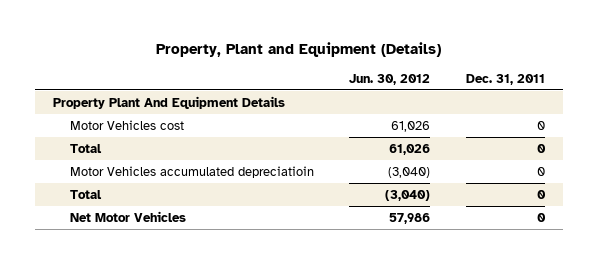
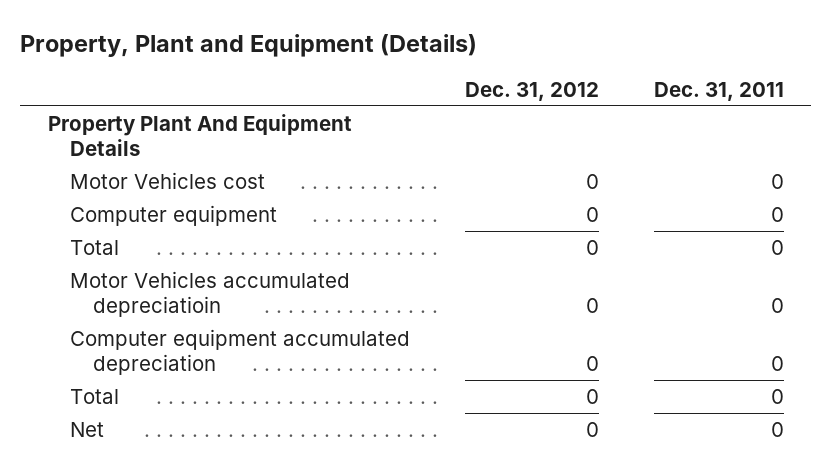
[349,73,431,85] Jun. 30, 2012 -> none
none -> [464,81,599,101] Dec. 31, 2012
none -> [70,204,278,226] Computer equipment
none -> [70,328,411,376] Computer equipment accumulated depreciation
[69,210,186,222] Net Motor Vehicles -> [70,421,105,437] Net

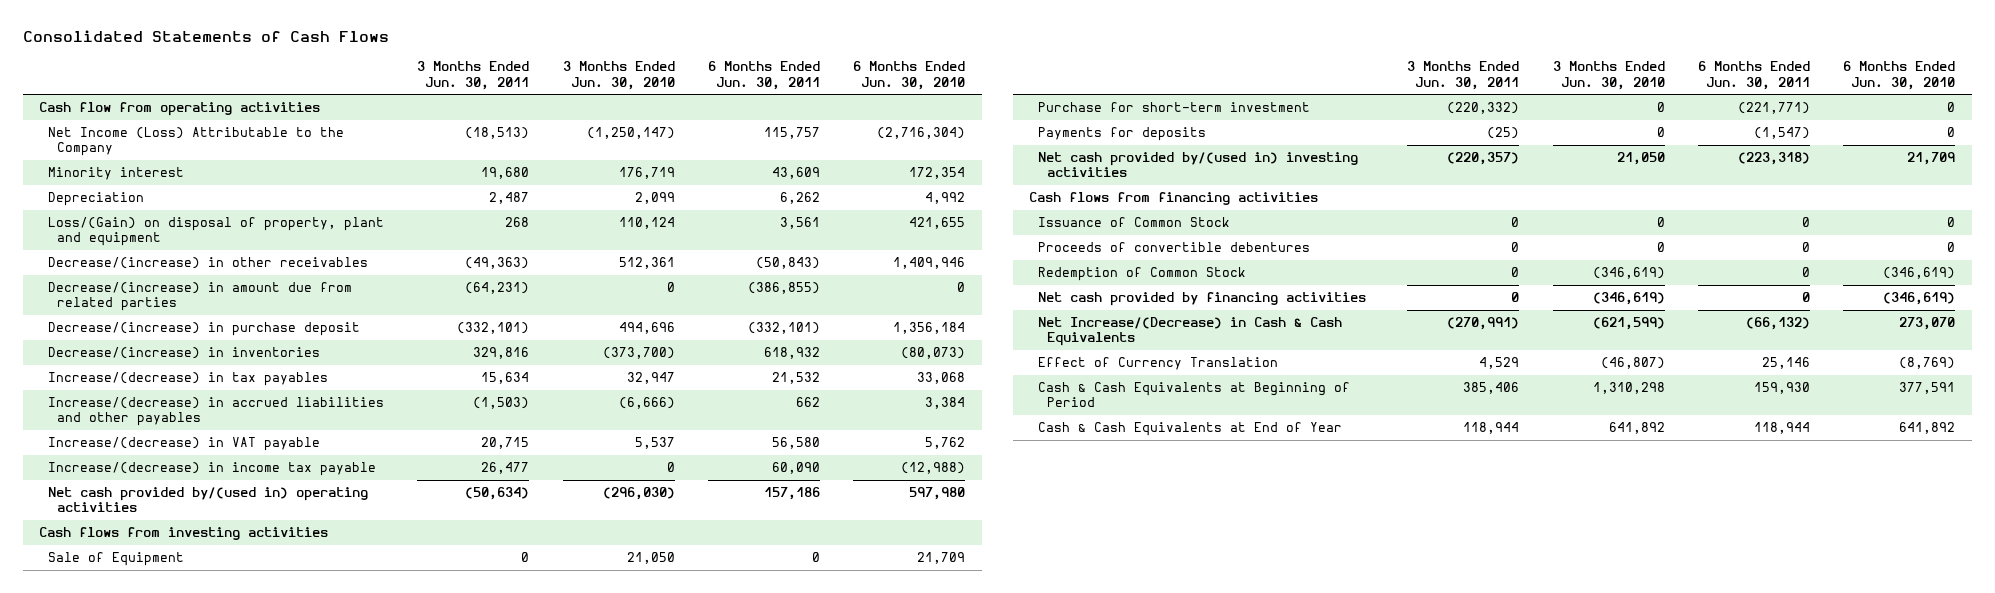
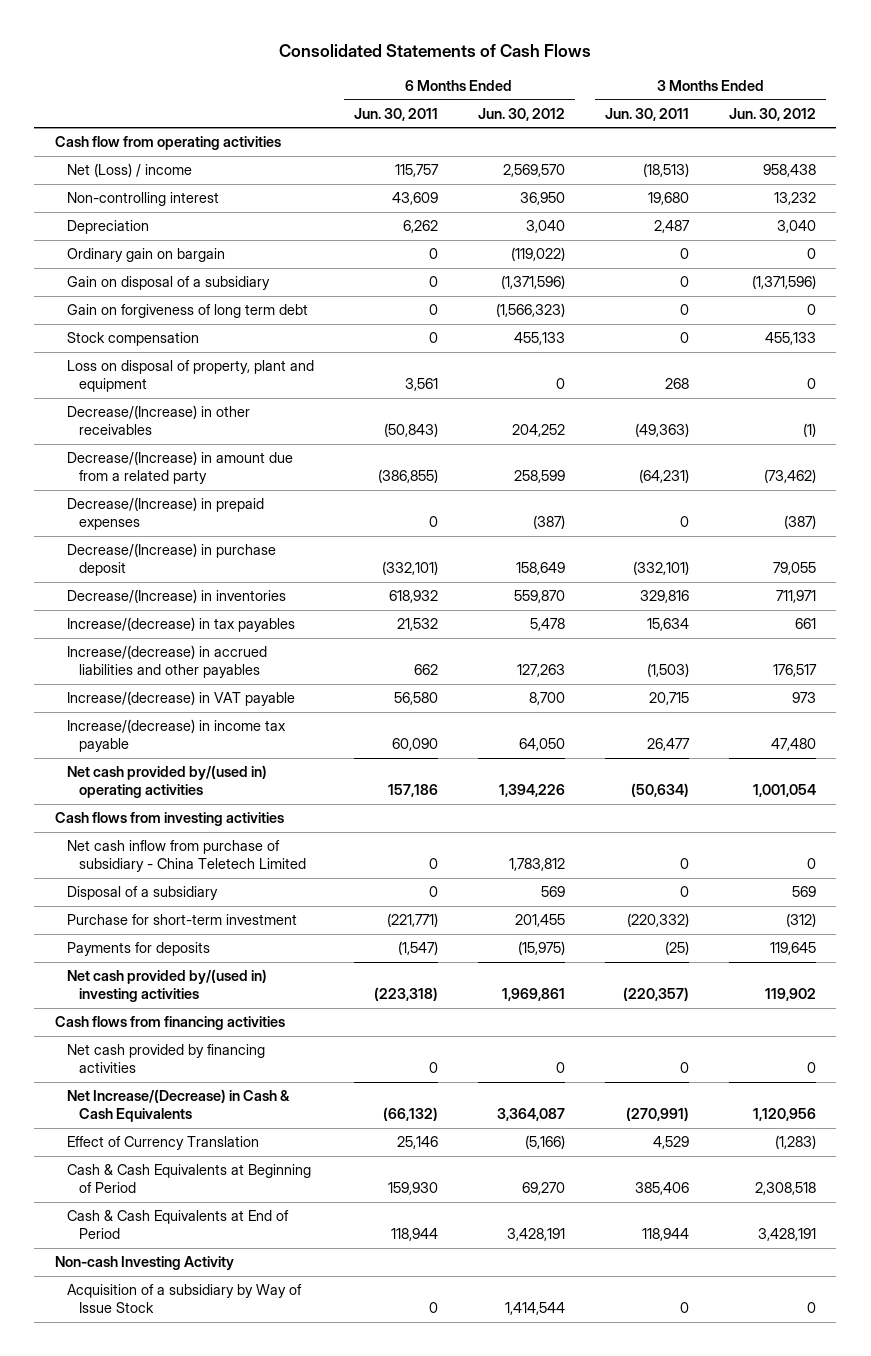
[562,61,675,90] 3 Months Ended Jun. 30, 2010 -> none
[853,61,966,90] 6 Months Ended Jun. 30, 2010 -> none
none -> [477,107,565,121] Jun. 30, 2012
none -> [729,107,817,121] Jun. 30, 2012
[48,127,345,157] Net Income (Loss) Attributable to the Company -> [66,163,192,178] Net (Loss) / income
[48,167,185,181] Minority interest -> [66,192,219,207] Non-controlling interest
none -> [66,248,225,263] Ordinary gain on bargain
none -> [66,276,270,291] Gain on disposal of a subsidiary
none -> [66,304,308,319] Gain on forgiveness of long term debt
none -> [66,332,199,347] Stock compensation
[48,217,385,247] Loss/(Gain) on disposal of property, plant and equipment -> [66,360,314,393] Loss on disposal of property, plant and equipment
[48,257,369,270] Decrease/(increase) in other receivables -> [66,405,250,436] Decrease/(Increase) in other receivables
[48,282,353,312] Decrease/(increase) in amount due from related parties -> [66,451,293,485] Decrease/(Increase) in amount due from a related party
none -> [66,497,264,531] Decrease/(Increase) in prepaid expenses
[48,322,361,337] Decrease/(increase) in purchase deposit -> [66,543,276,577] Decrease/(Increase) in purchase deposit
[48,347,321,360] Decrease/(increase) in inventories -> [66,589,286,604] Decrease/(Increase) in inventories
[48,552,185,567] Sale of Equipment -> none
none -> [66,840,306,873] Net cash inflow from purchase of subsidiary - China Teletech Limited
none -> [66,886,218,901] Disposal of a subsidiary
[1038,217,1231,228] Issuance of Common Stock -> none
[1038,242,1311,253] Proceeds of convertible debentures -> none
[1038,267,1247,282] Redemption of Common Stock -> none
[1038,422,1343,437] Cash & Cash Equivalents at End of Year -> [66,1210,289,1240] Cash & Cash Equivalents at End of Period
none -> [54,1256,234,1271] Non-cash Investing Activity
none -> [66,1284,302,1314] Acquisition of a subsidiary by Way of Issue Stock

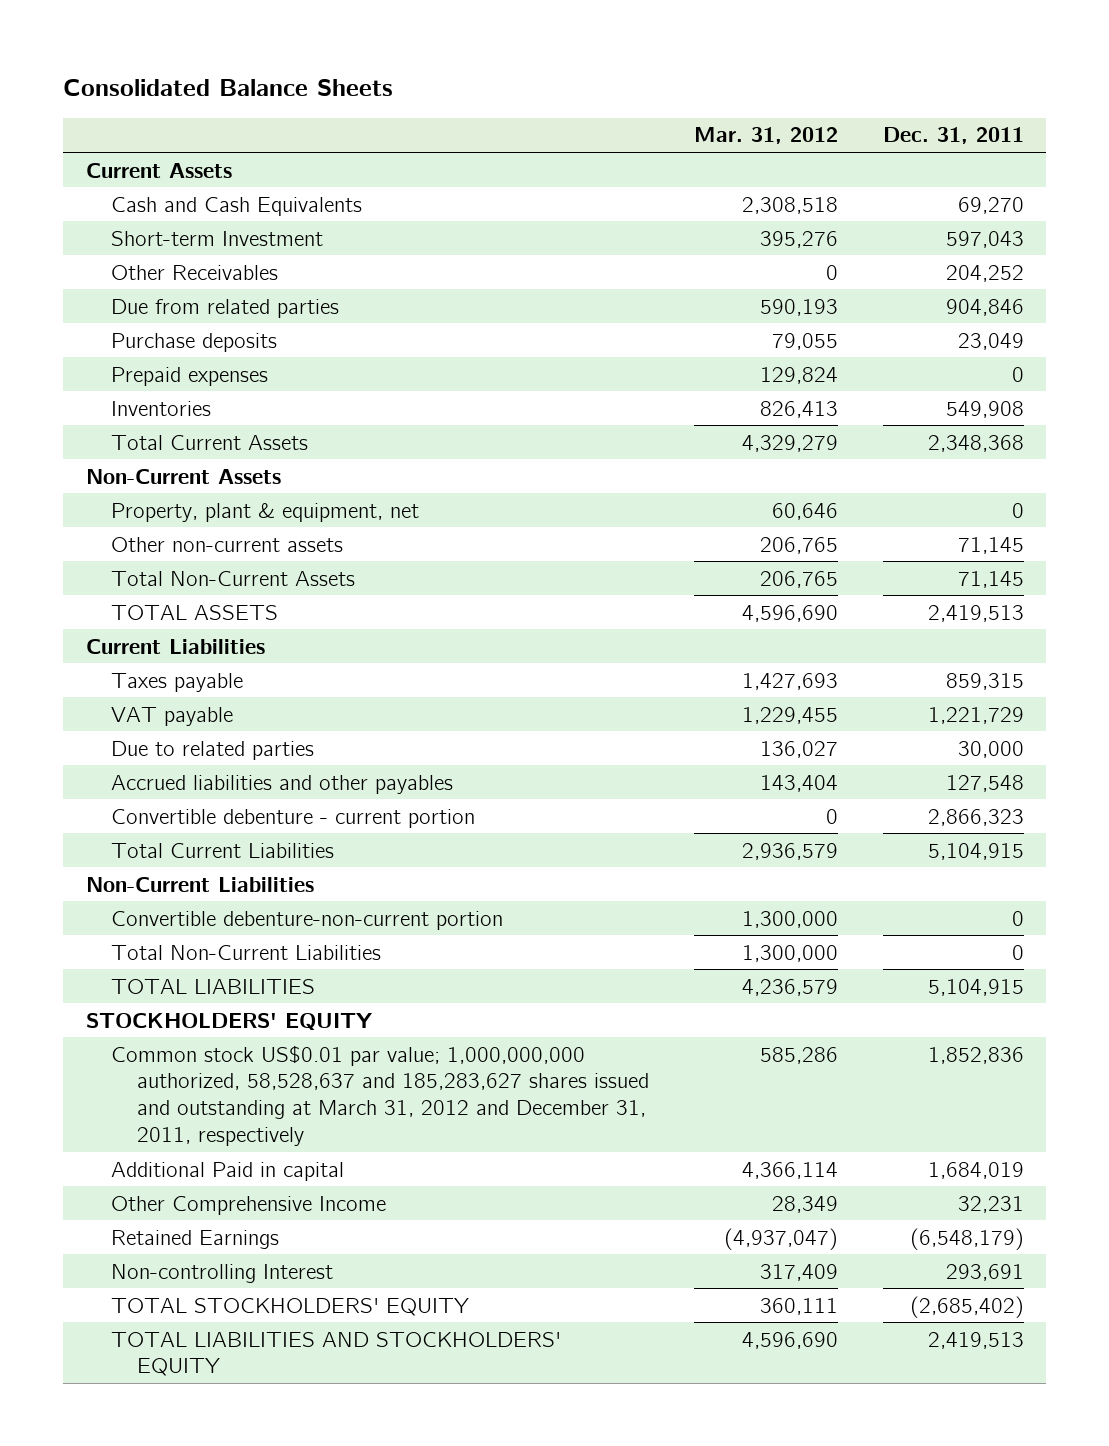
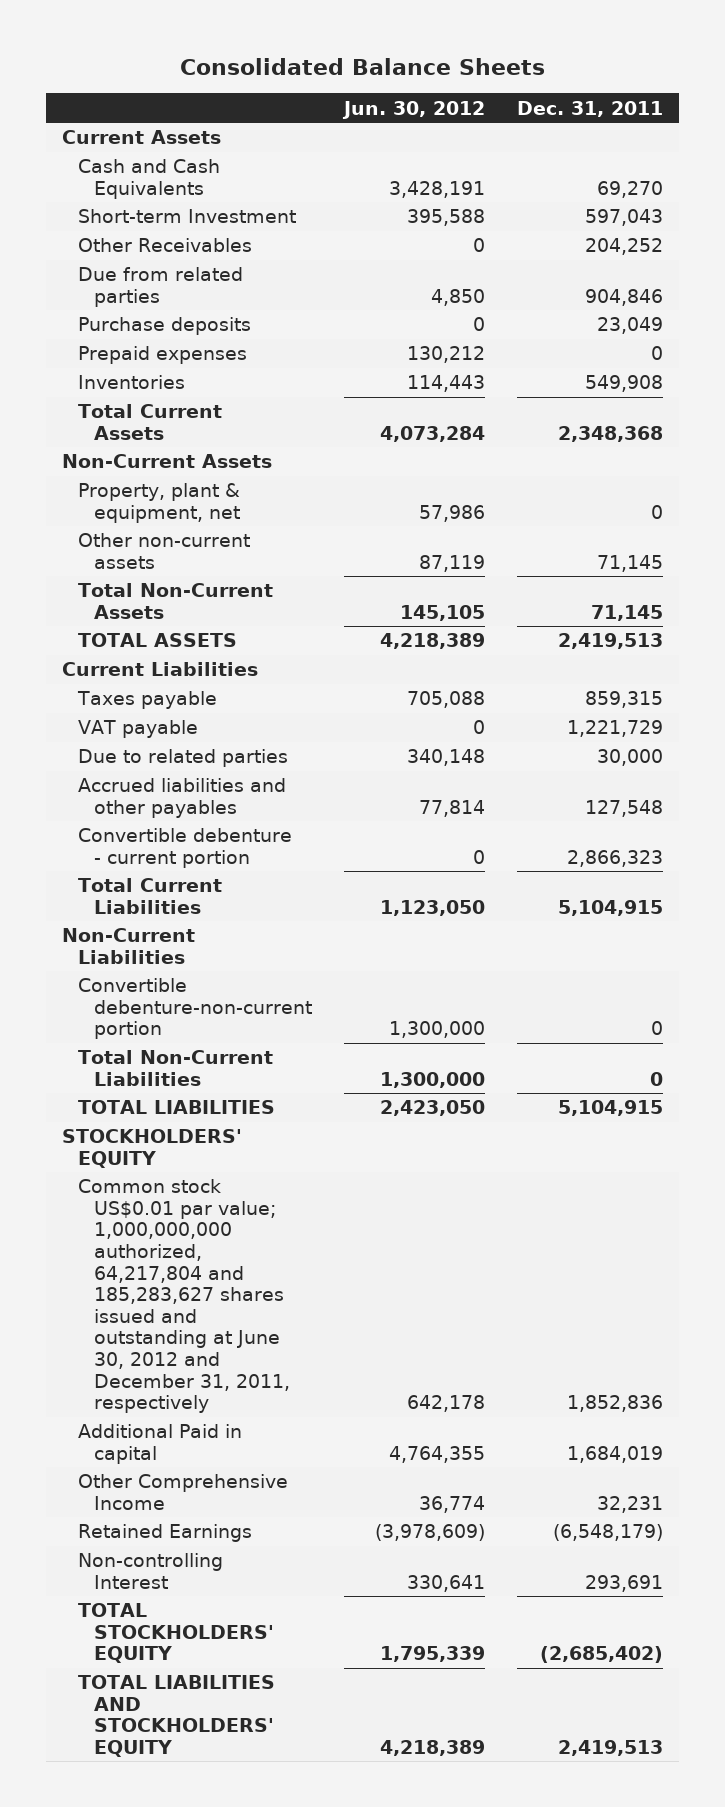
[693,127,838,145] Mar. 31, 2012 -> none
none -> [342,100,486,119] Jun. 30, 2012
[111,1044,650,1146] Common stock US$0.01 par value; 1,000,000,000 authorized, 58,528,637 and 185,283,627 shares issued and outstanding at March 31, 2012 and December 31, 2011, respectively -> [77,1179,291,1414] Common stock US$0.01 par value; 1,000,000,000 authorized, 64,217,804 and 185,283,627 shares issued and outstanding at June 30, 2012 and December 31, 2011, respectively

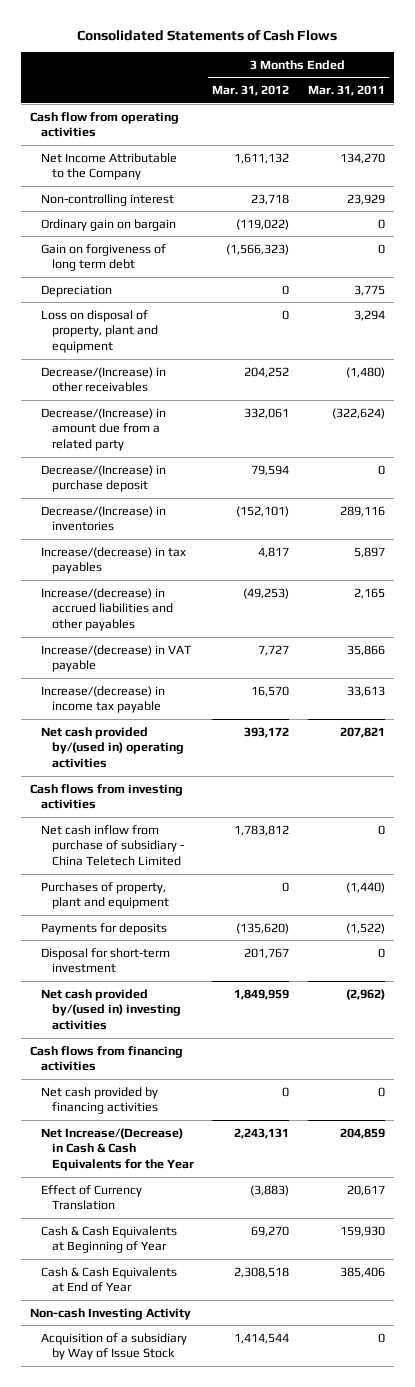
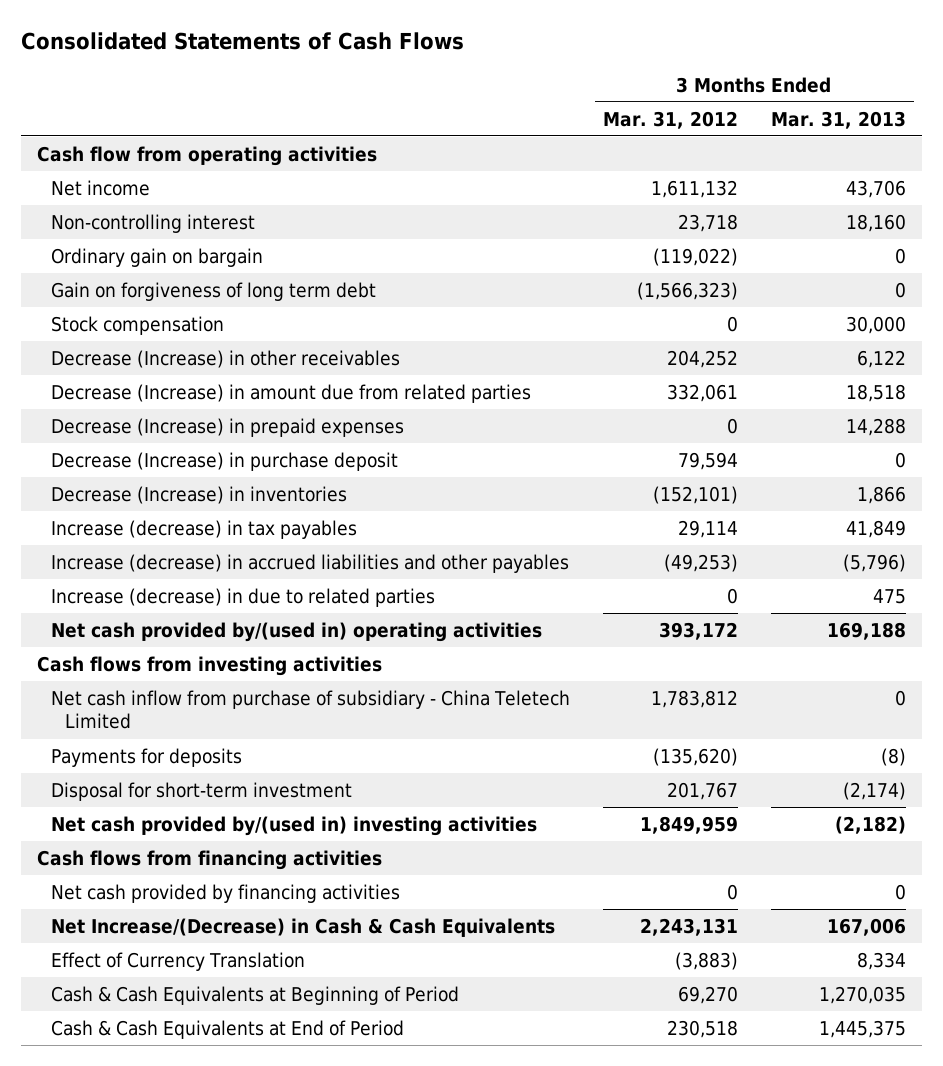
[307,85,385,97] Mar. 31, 2011 -> none
none -> [770,110,906,129] Mar. 31, 2013
[41,152,178,181] Net Income Attributable to the Company -> [51,179,151,196] Net income
[41,284,113,297] Depreciation -> none
[41,309,159,354] Loss on disposal of property, plant and equipment -> none
[41,644,192,673] Increase/(decrease) in VAT payable -> none
[41,685,166,714] Increase/(decrease) in income tax payable -> none
none -> [51,315,225,335] Stock compensation
[41,366,167,393] Decrease/(Increase) in other receivables -> [51,349,401,368] Decrease (Increase) in other receivables
[41,407,167,452] Decrease/(Increase) in amount due from a related party -> [51,383,532,403] Decrease (Increase) in amount due from related parties
none -> [51,417,405,437] Decrease (Increase) in prepaid expenses
[41,464,167,493] Decrease/(Increase) in purchase deposit -> [51,451,399,471] Decrease (Increase) in purchase deposit
[41,505,167,532] Decrease/(Increase) in inventories -> [51,485,348,504] Decrease (Increase) in inventories
[41,546,187,575] Increase/(decrease) in tax payables -> [51,519,358,539] Increase (decrease) in tax payables
[258,546,290,558] 4,817 -> [677,519,738,538] 29,114
[41,587,174,632] Increase/(decrease) in accrued liabilities and other payables -> [51,553,570,573] Increase (decrease) in accrued liabilities and other payables
none -> [51,587,436,607] Increase (decrease) in due to related parties
[41,881,170,910] Purchases of property, plant and equipment -> none
[41,1127,195,1172] Net Increase/(Decrease) in Cash & Cash Equivalents for the Year -> [51,917,556,937] Net Increase/(Decrease) in Cash & Cash Equivalents
[29,1307,191,1320] Non-cash Investing Activity -> none
[41,1332,188,1361] Acquisition of a subsidiary by Way of Issue Stock -> none
[41,1225,178,1254] Cash & Cash Equivalents at Beginning of Year -> [51,985,460,1005] Cash & Cash Equivalents at Beginning of Period
[41,1266,178,1293] Cash & Cash Equivalents at End of Year -> [51,1019,405,1039] Cash & Cash Equivalents at End of Period
[234,1266,290,1278] 2,308,518 -> [666,1019,738,1038] 230,518

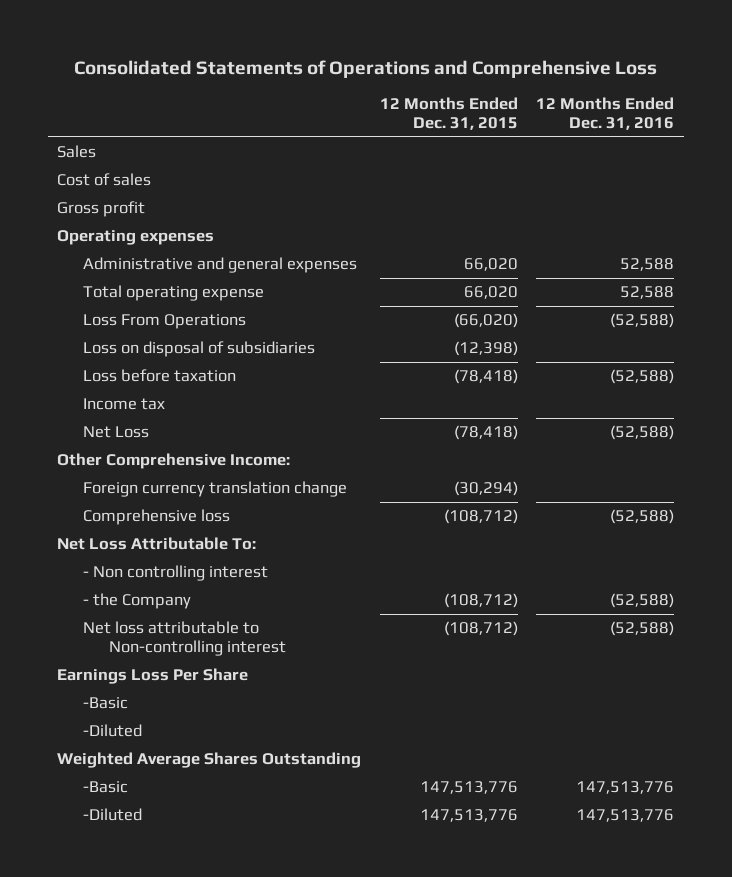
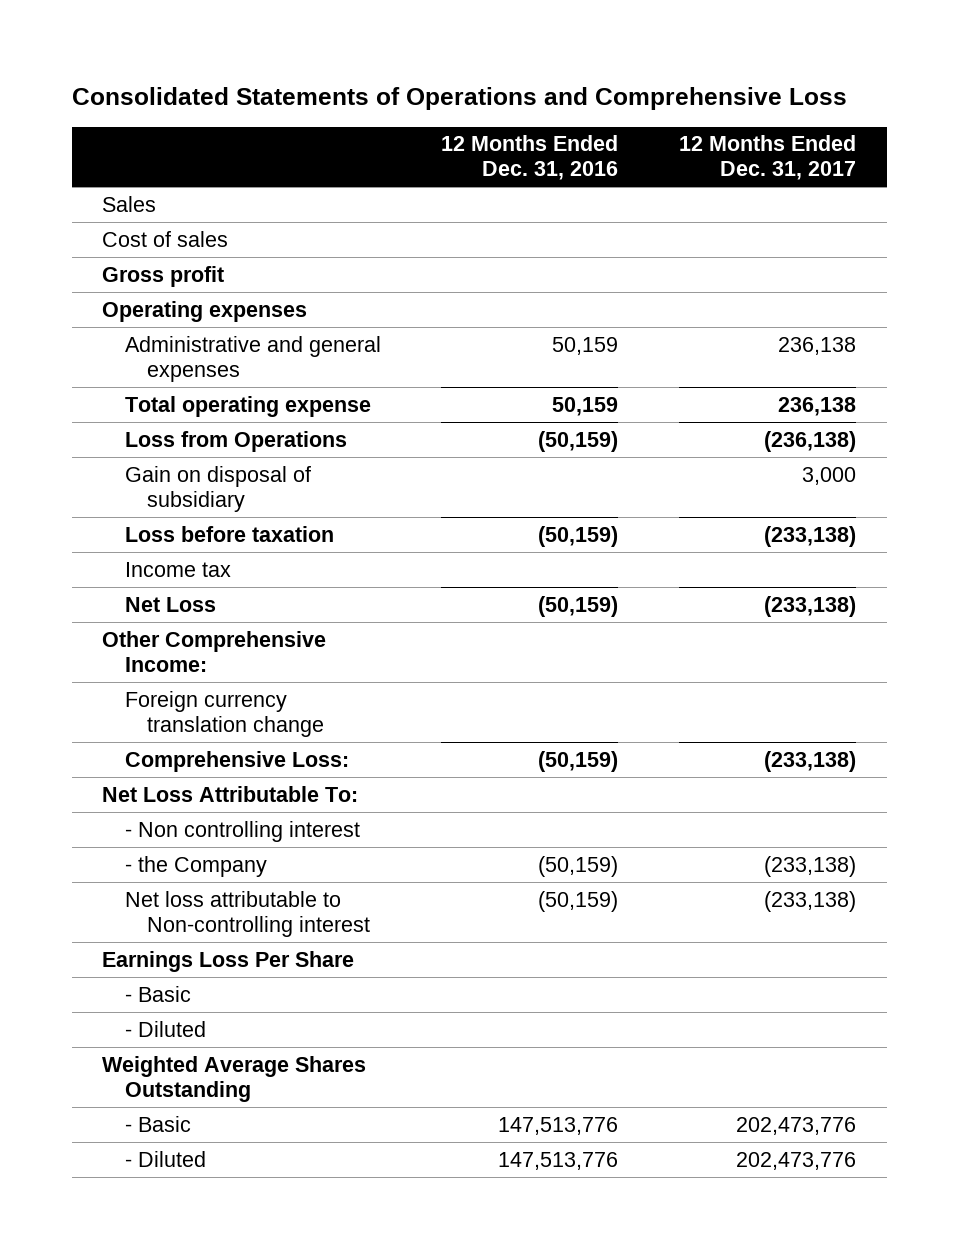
[379,97,518,131] 12 Months Ended Dec. 31, 2015 -> none
none -> [679,135,857,181] 12 Months Ended Dec. 31, 2017
[83,341,316,358] Loss on disposal of subsidiaries -> none
[620,258,675,272] 52,588 -> [552,336,619,355] 50,159
[620,286,675,300] 52,588 -> [552,396,619,416] 50,159
[83,314,247,330] Loss From Operations -> [124,430,347,452] Loss from Operations
[610,313,675,329] (52,588) -> [538,430,619,452] (50,159)
none -> [124,465,311,512] Gain on disposal of subsidiary
[610,369,675,385] (52,588) -> [538,525,619,547] (50,159)
[610,425,675,441] (52,588) -> [538,595,619,617] (50,159)
[83,509,231,526] Comprehensive loss -> [124,750,349,772] Comprehensive Loss:
[610,509,675,525] (52,588) -> [538,750,619,772] (50,159)
[610,593,675,609] (52,588) -> [538,855,619,877] (50,159)
[610,621,675,637] (52,588) -> [538,890,619,912] (50,159)
[83,697,129,710] -Basic -> [124,985,191,1002] - Basic
[83,724,143,738] -Diluted -> [124,1020,206,1037] - Diluted
[83,781,129,794] -Basic -> [124,1115,191,1132] - Basic
[83,808,143,822] -Diluted -> [124,1150,206,1167] - Diluted

